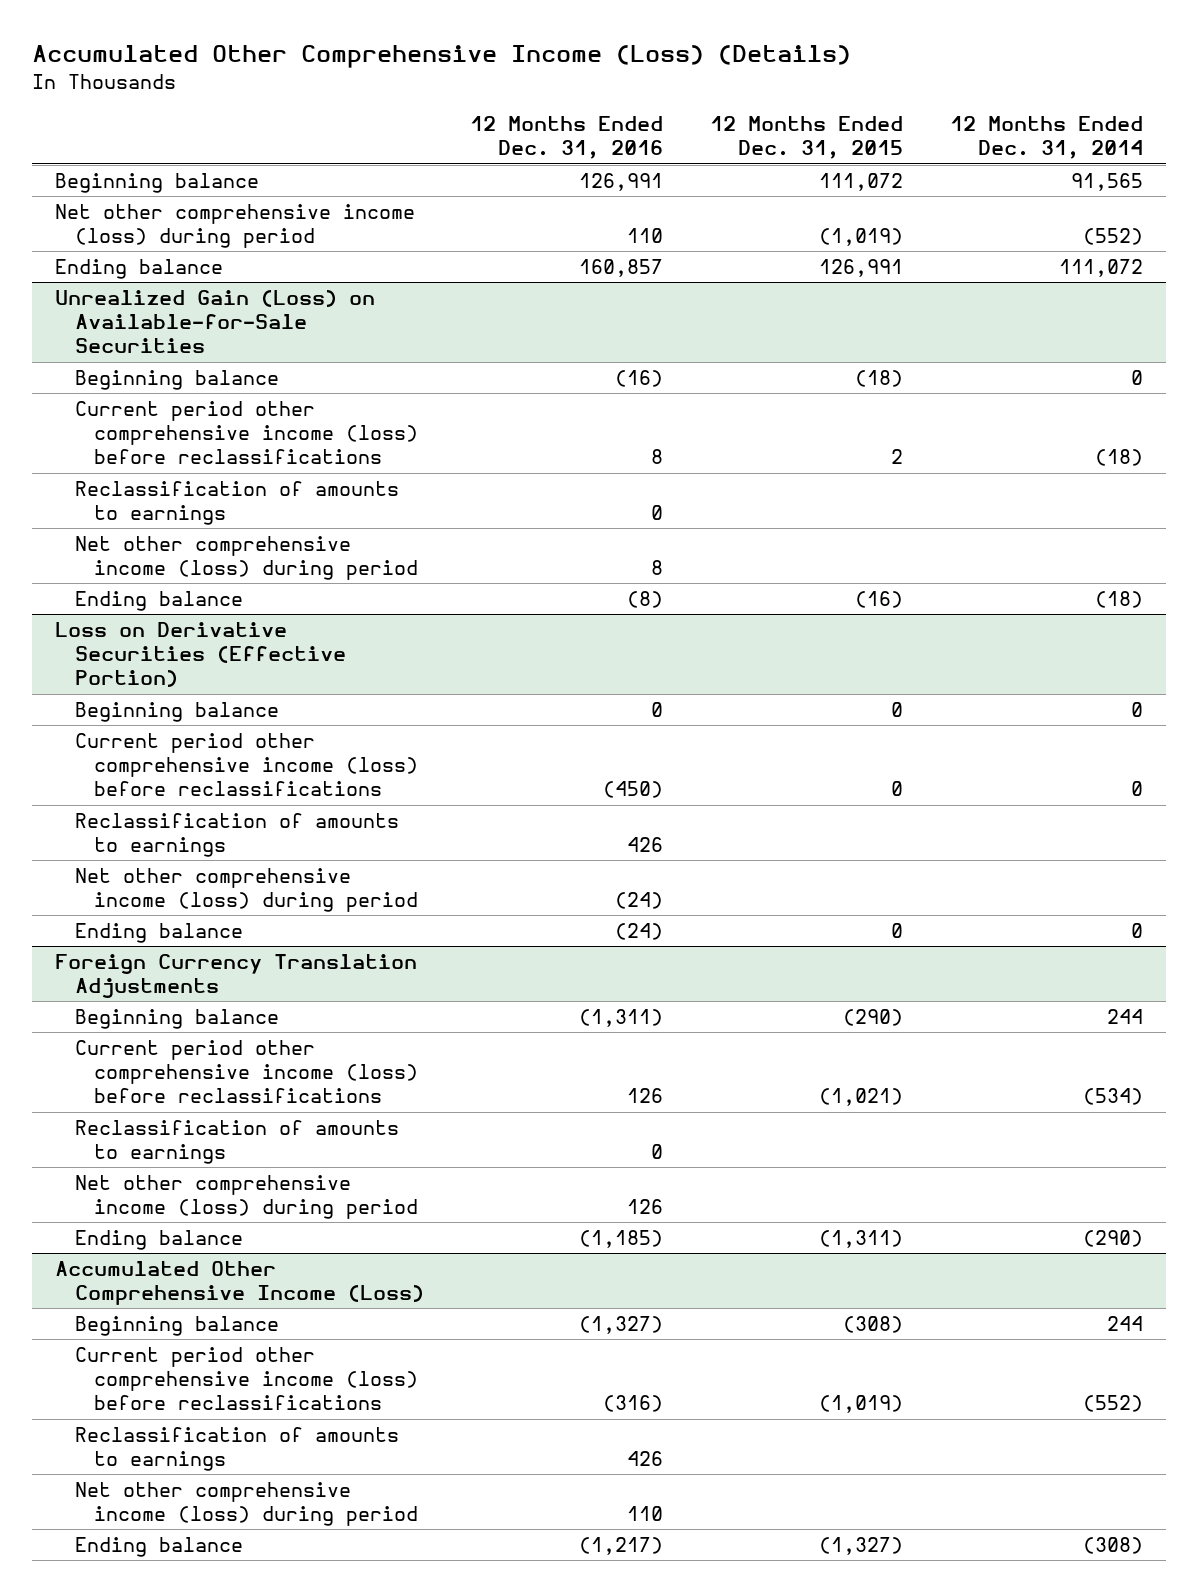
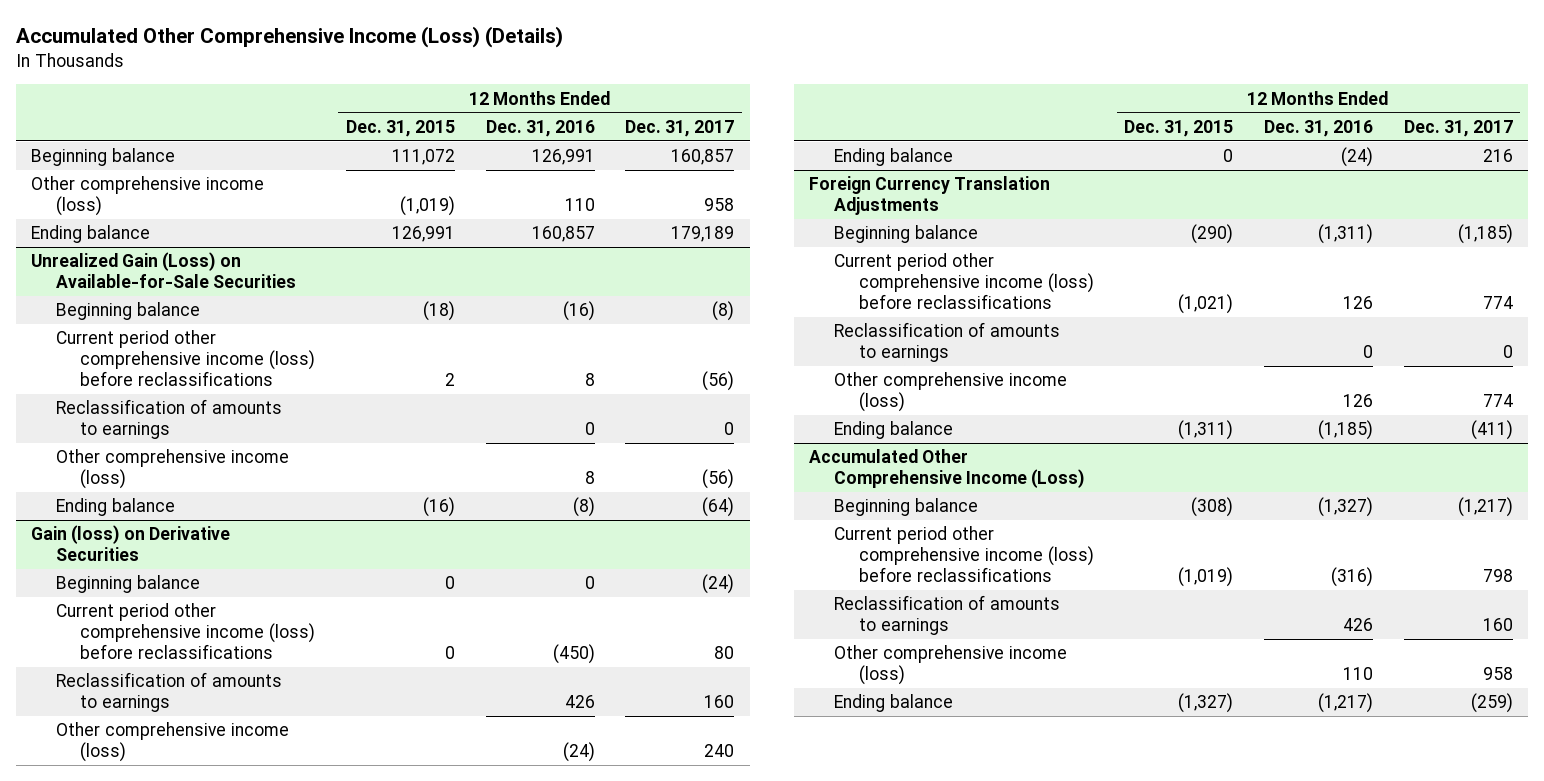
[950,116,1144,160] 12 Months Ended Dec. 31, 2014 -> none
none -> [625,119,735,137] Dec. 31, 2017
[55,204,416,249] Net other comprehensive income (loss) during period -> [30,176,264,217] Other comprehensive income (loss)
[74,536,419,581] Net other comprehensive income (loss) during period -> [55,449,289,490] Other comprehensive income (loss)
[55,622,346,688] Loss on Derivative Securities (Effective Portion) -> [30,525,230,562] Gain (loss) on Derivative Securities
[74,868,419,913] Net other comprehensive income (loss) during period -> [55,722,289,763] Other comprehensive income (loss)
[74,1175,419,1220] Net other comprehensive income (loss) during period -> [833,372,1067,413] Other comprehensive income (loss)
[74,1482,419,1527] Net other comprehensive income (loss) during period -> [833,645,1067,686] Other comprehensive income (loss)

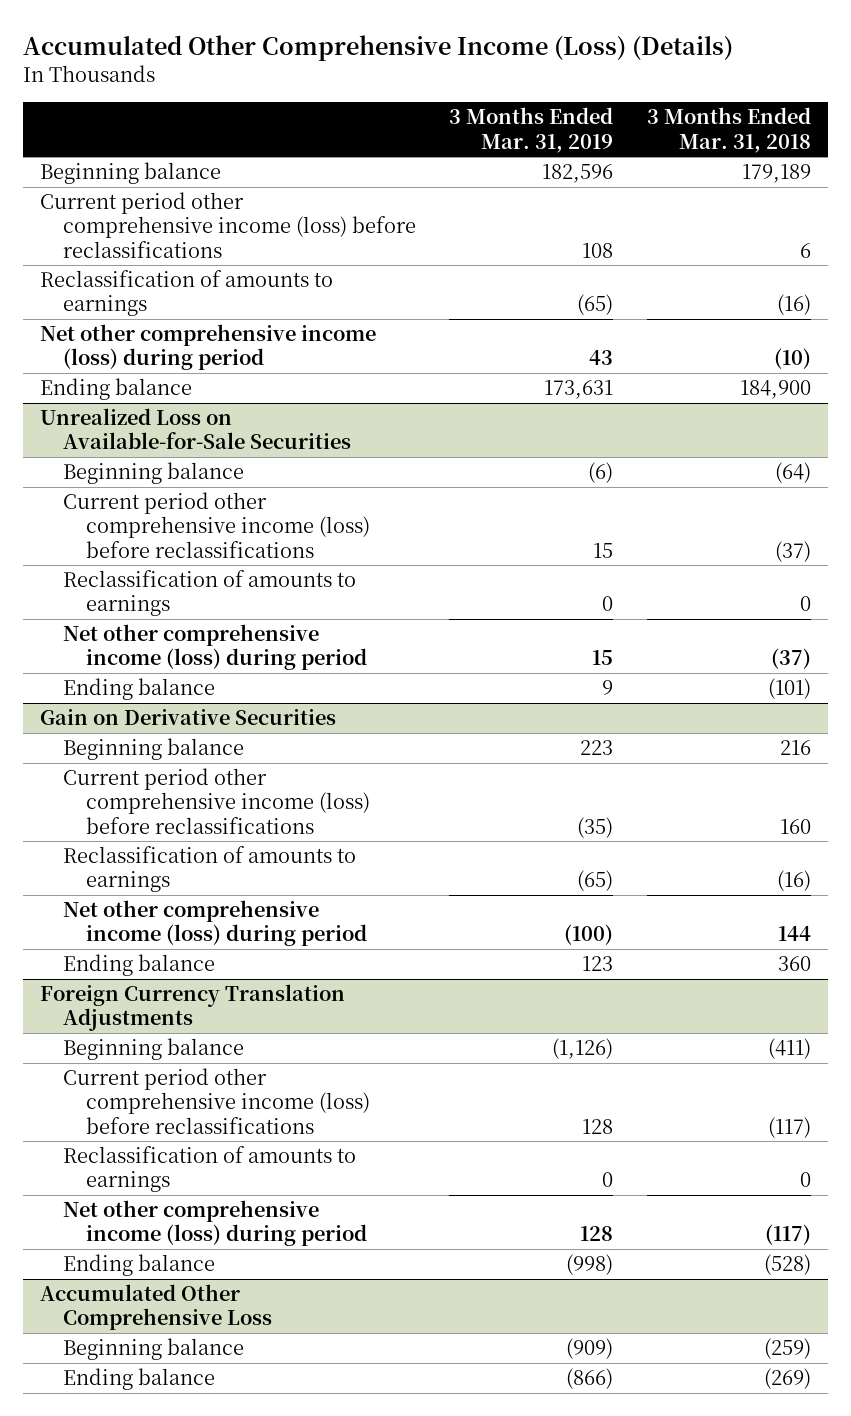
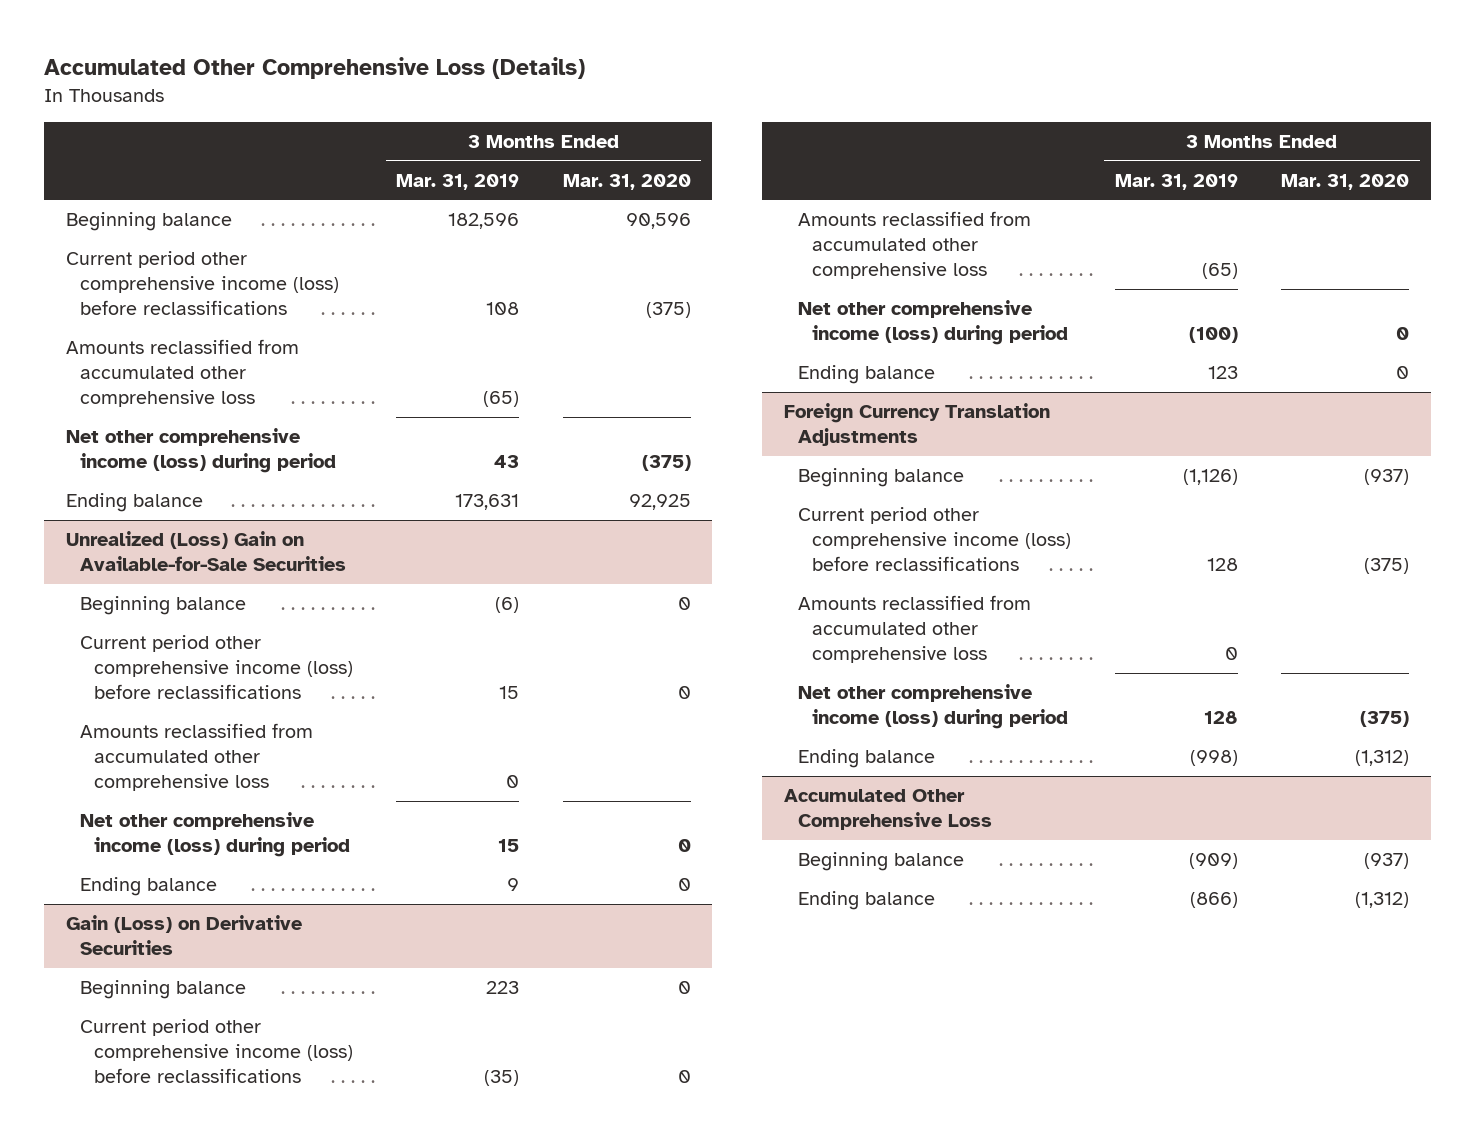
[23,34,734,61] Accumulated Other Comprehensive Income (Loss) (Details) -> [43,56,585,79] Accumulated Other Comprehensive Loss (Details)
[646,107,811,153] 3 Months Ended Mar. 31, 2018 -> none
none -> [562,173,691,190] Mar. 31, 2020
[39,270,333,317] Reclassification of amounts to earnings -> [65,339,299,408] Amounts reclassified from accumulated other comprehensive loss
[39,408,351,450] Unrealized Loss on Available-for-Sale Securities -> [65,531,346,572] Unrealized (Loss) Gain on Available-for-Sale Securities
[62,570,356,617] Reclassification of amounts to earnings -> [79,723,313,792] Amounts reclassified from accumulated other comprehensive loss
[39,709,336,726] Gain on Derivative Securities -> [65,915,302,956] Gain (Loss) on Derivative Securities
[62,846,356,893] Reclassification of amounts to earnings -> [798,211,1032,280] Amounts reclassified from accumulated other comprehensive loss
[62,1146,356,1193] Reclassification of amounts to earnings -> [798,595,1032,664] Amounts reclassified from accumulated other comprehensive loss

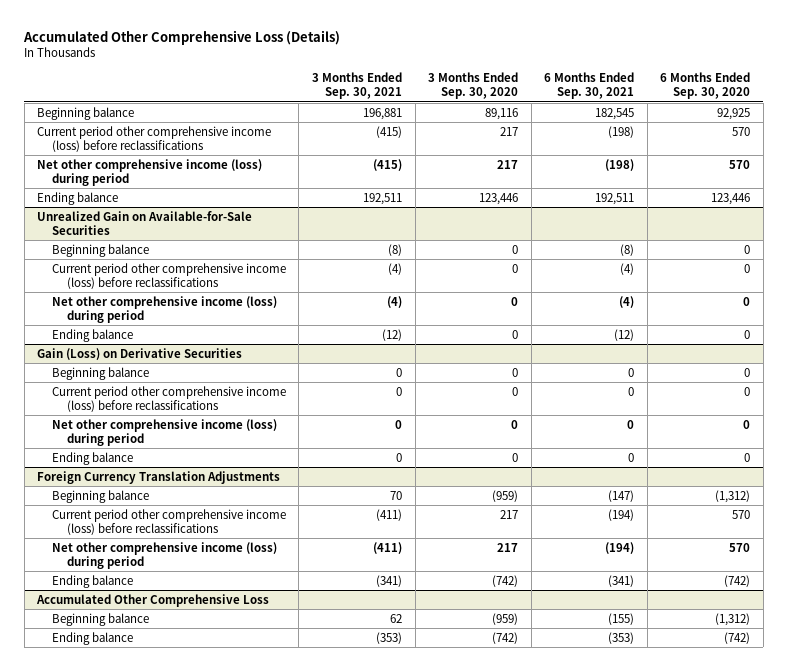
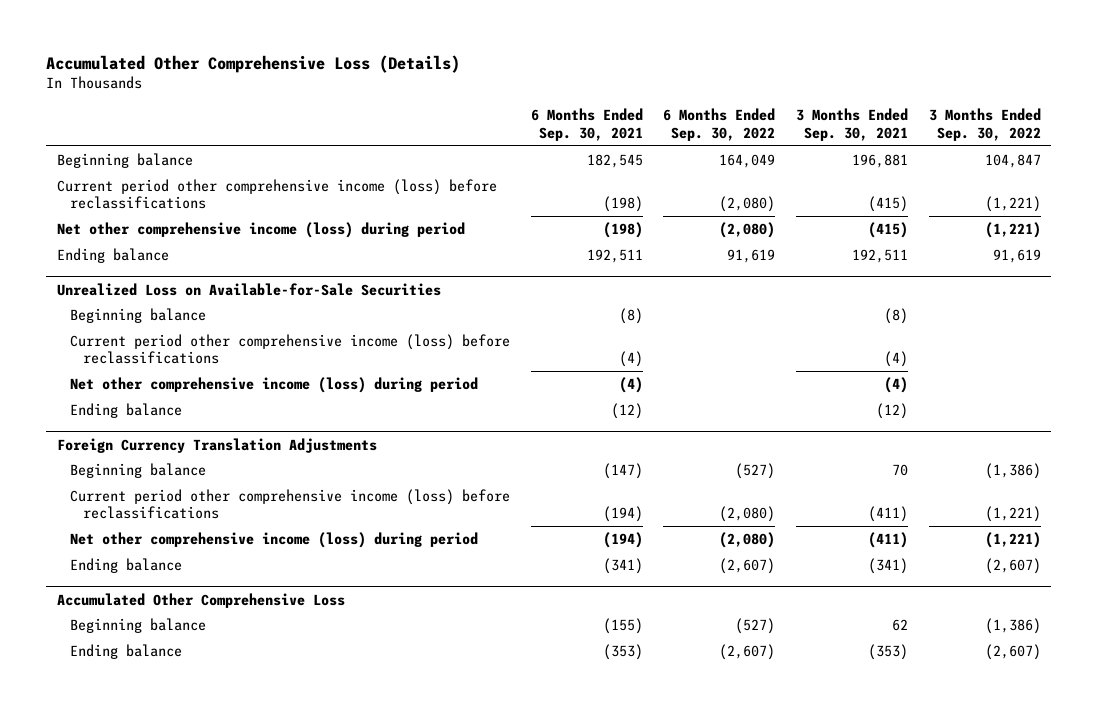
[428,72,519,100] 3 Months Ended Sep. 30, 2020 -> none
[660,72,751,100] 6 Months Ended Sep. 30, 2020 -> none
none -> [663,108,776,141] 6 Months Ended Sep. 30, 2022
none -> [928,108,1041,141] 3 Months Ended Sep. 30, 2022
[37,210,253,235] Unrealized Gain on Available-for-Sale Securities -> [56,282,441,296] Unrealized Loss on Available-for-Sale Securities
[37,347,243,360] Gain (Loss) on Derivative Securities -> none
[51,366,149,380] Beginning balance -> none
[51,385,286,412] Current period other comprehensive income (loss) before reclassifications -> none
[51,418,277,446] Net other comprehensive income (loss) during period -> none
[51,451,133,465] Ending balance -> none

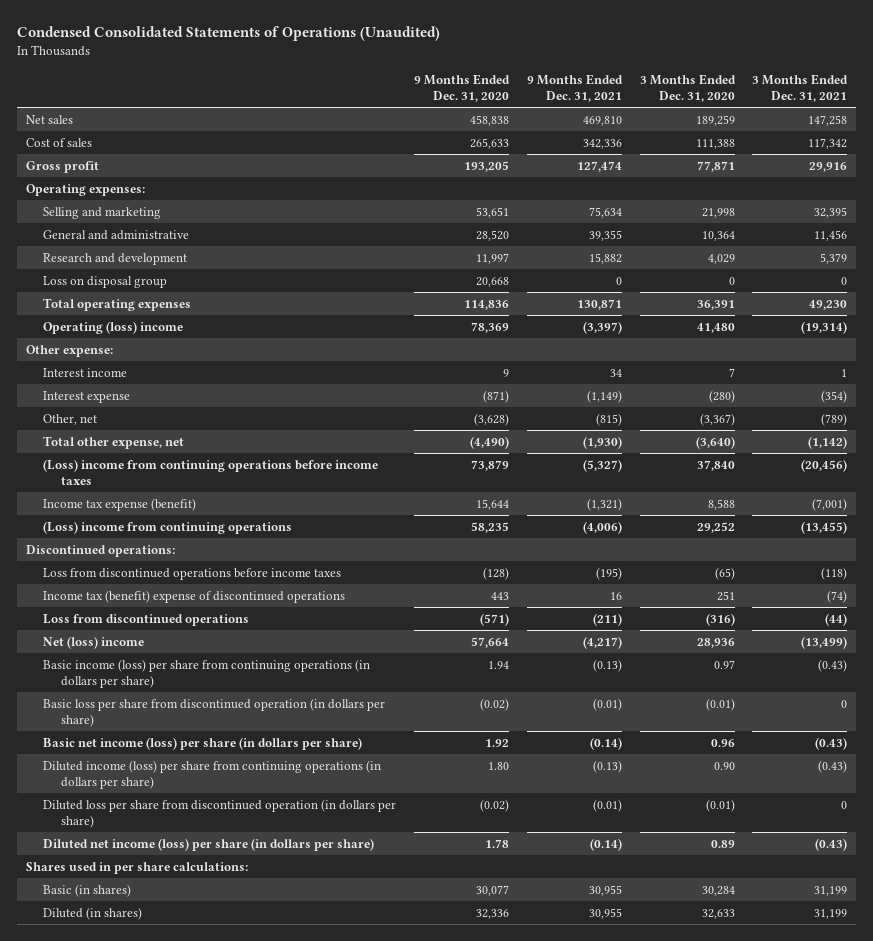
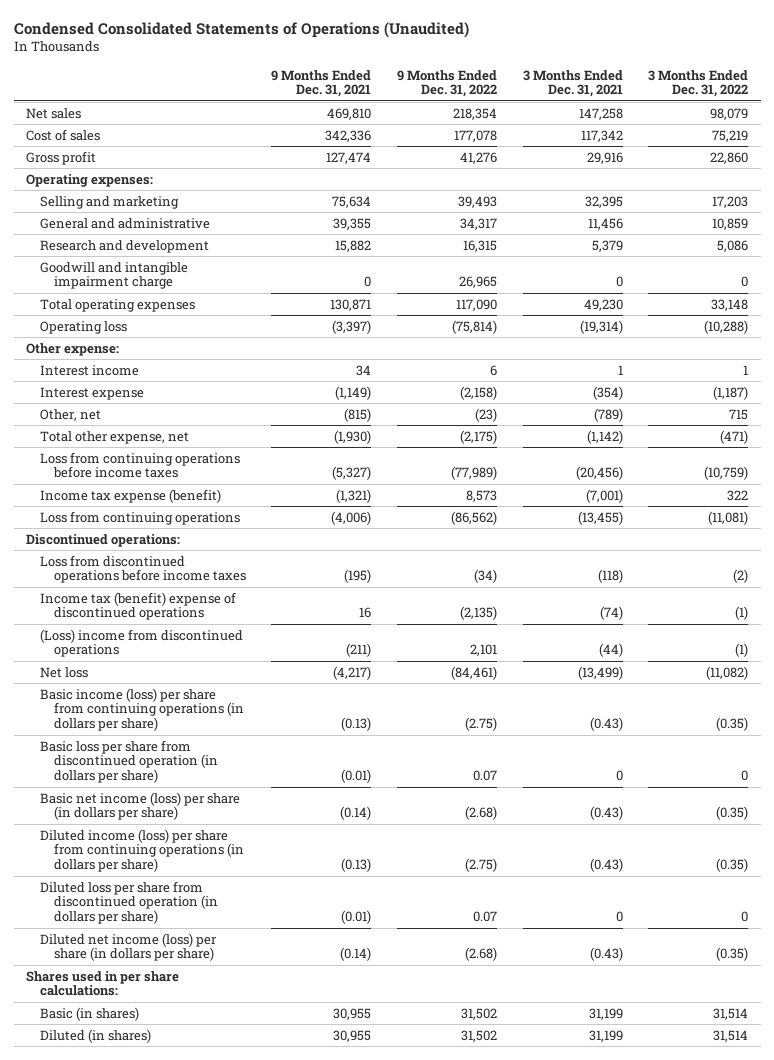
[414,73,511,103] 9 Months Ended Dec. 31, 2020 -> none
[639,73,736,103] 3 Months Ended Dec. 31, 2020 -> none
none -> [396,69,497,98] 9 Months Ended Dec. 31, 2022
none -> [648,69,749,98] 3 Months Ended Dec. 31, 2022
[43,275,168,288] Loss on disposal group -> none
none -> [40,261,189,290] Goodwill and intangible impairment charge
[43,320,184,334] Operating (loss) income -> [40,320,128,334] Operating loss
[43,458,379,486] (Loss) income from continuing operations before income taxes -> [40,451,241,479] Loss from continuing operations before income taxes
[43,520,293,534] (Loss) income from continuing operations -> [40,510,241,525] Loss from continuing operations
[43,613,250,626] Loss from discontinued operations -> [40,628,244,658] (Loss) income from discontinued operations
[43,635,145,649] Net (loss) income -> [40,666,89,678] Net loss

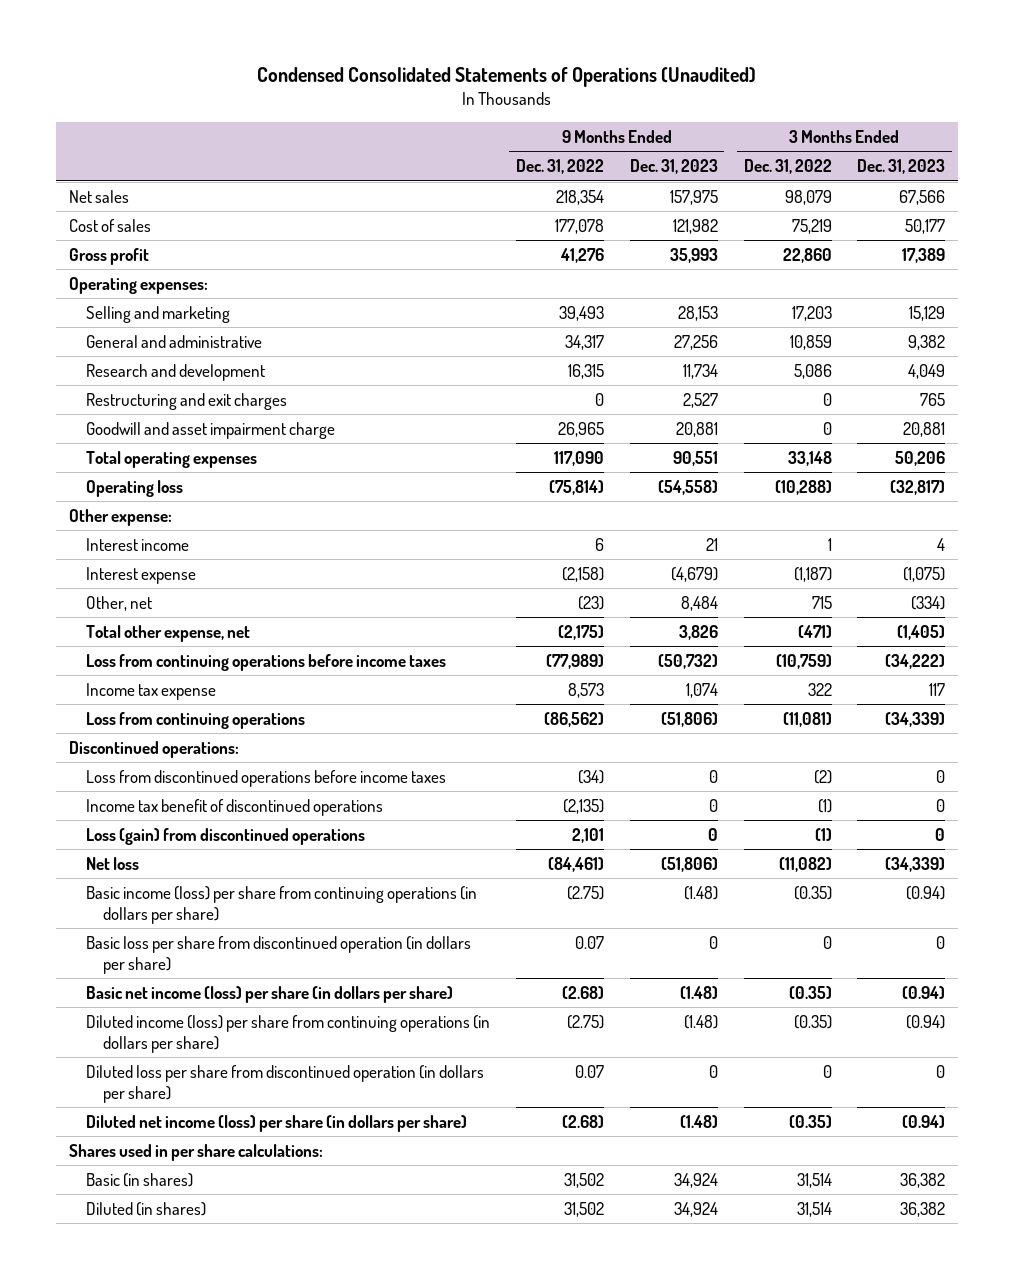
[271,69,372,98] 9 Months Ended Dec. 31, 2021 -> none
[522,69,623,98] 3 Months Ended Dec. 31, 2021 -> none
none -> [629,159,718,175] Dec. 31, 2023
none -> [857,159,946,175] Dec. 31, 2023
none -> [85,392,287,410] Restructuring and exit charges
[40,261,189,290] Goodwill and intangible impairment charge -> [85,421,335,439] Goodwill and asset impairment charge
[40,488,222,503] Income tax expense (benefit) -> [85,682,216,700] Income tax expense
[40,591,237,621] Income tax (benefit) expense of discontinued operations -> [85,798,383,816] Income tax benefit of discontinued operations
[40,628,244,658] (Loss) income from discontinued operations -> [85,827,365,845] Loss (gain) from discontinued operations

